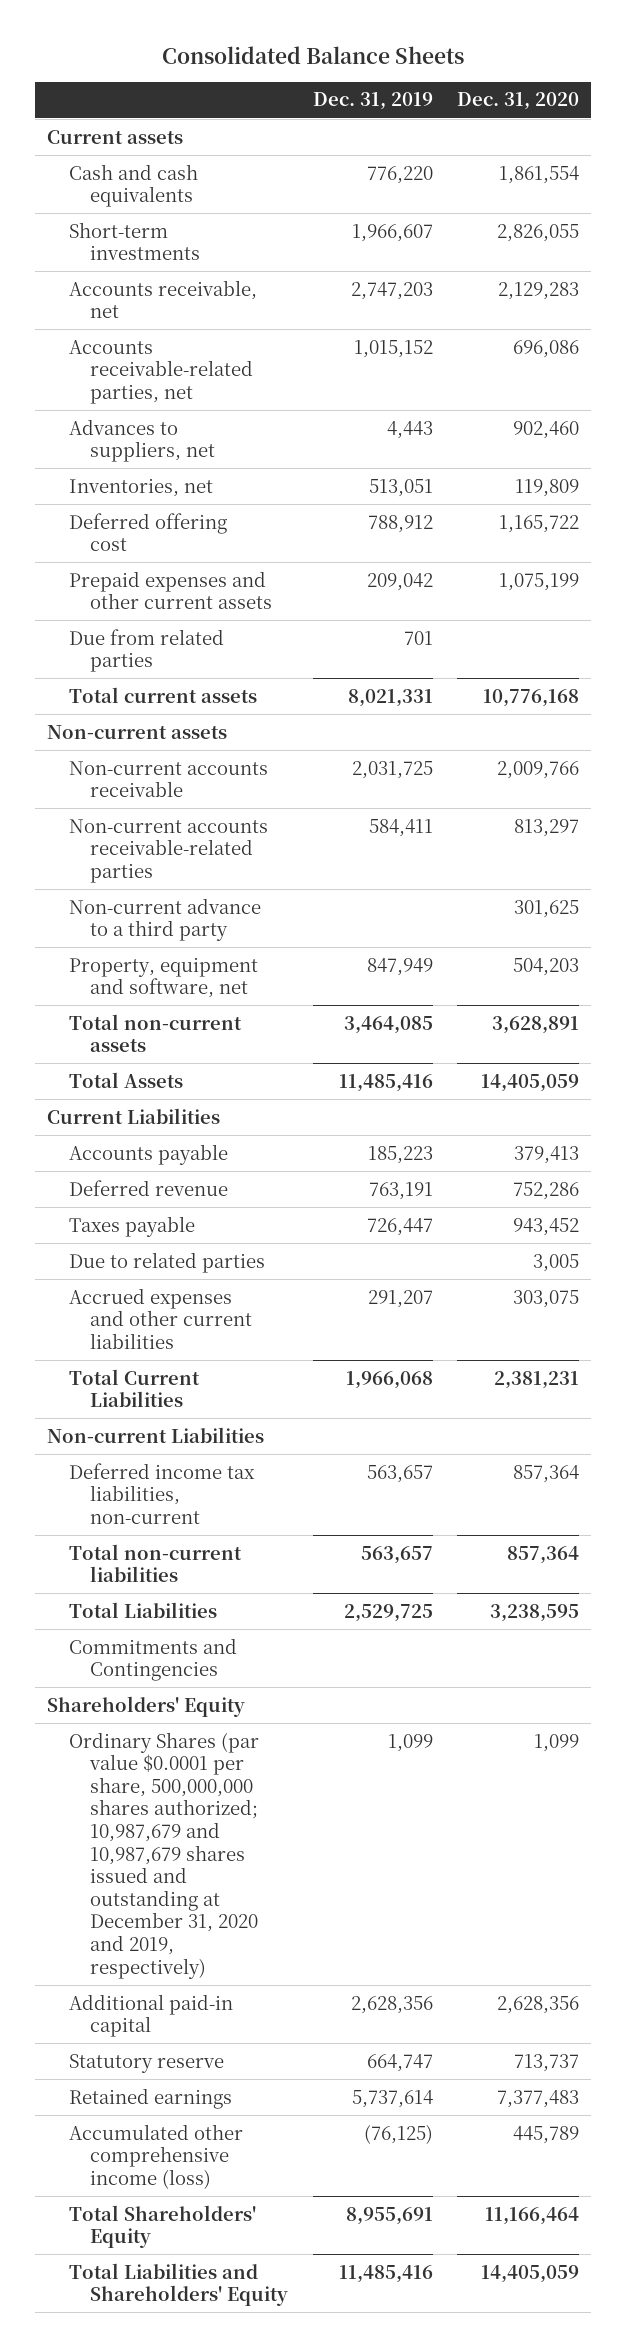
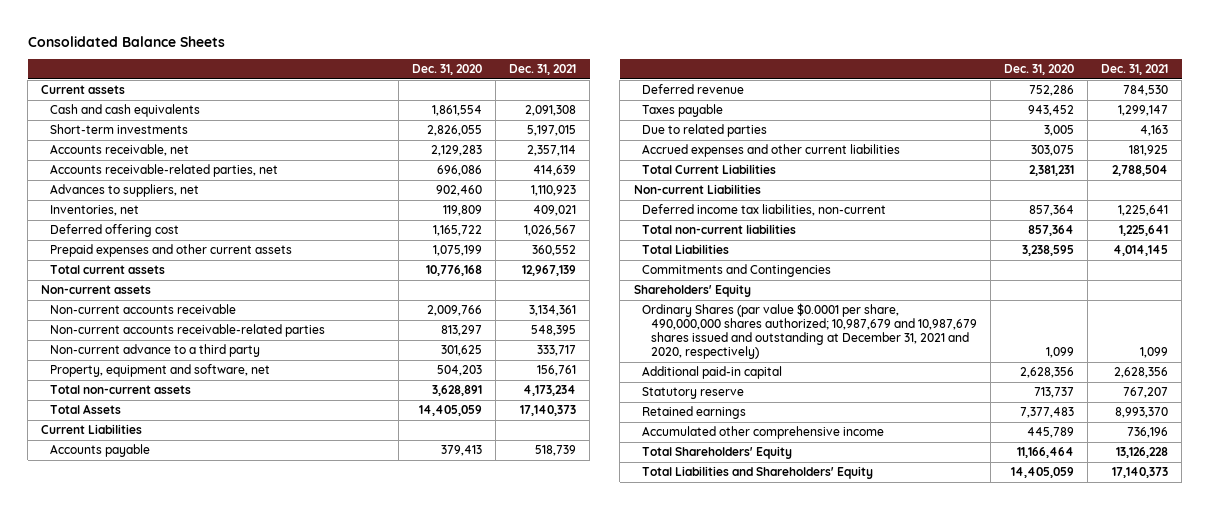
[312,92,433,111] Dec. 31, 2019 -> none
none -> [509,64,577,76] Dec. 31, 2021
[68,628,224,673] Due from related parties -> none
[68,1731,259,1979] Ordinary Shares (par value $0.0001 per share, 500,000,000 shares authorized; 10,987,679 and 10,987,679 shares issued and outstanding at December 31, 2020 and 2019, respectively) -> [642,303,978,360] Ordinary Shares (par value $0.0001 per share, 490,000,000 shares authorized; 10,987,679 and 10,987,679 shares issued and outstanding at December 31, 2021 and 2020, respectively)
[68,2123,243,2189] Accumulated other comprehensive income (loss) -> [642,426,885,440] Accumulated other comprehensive income

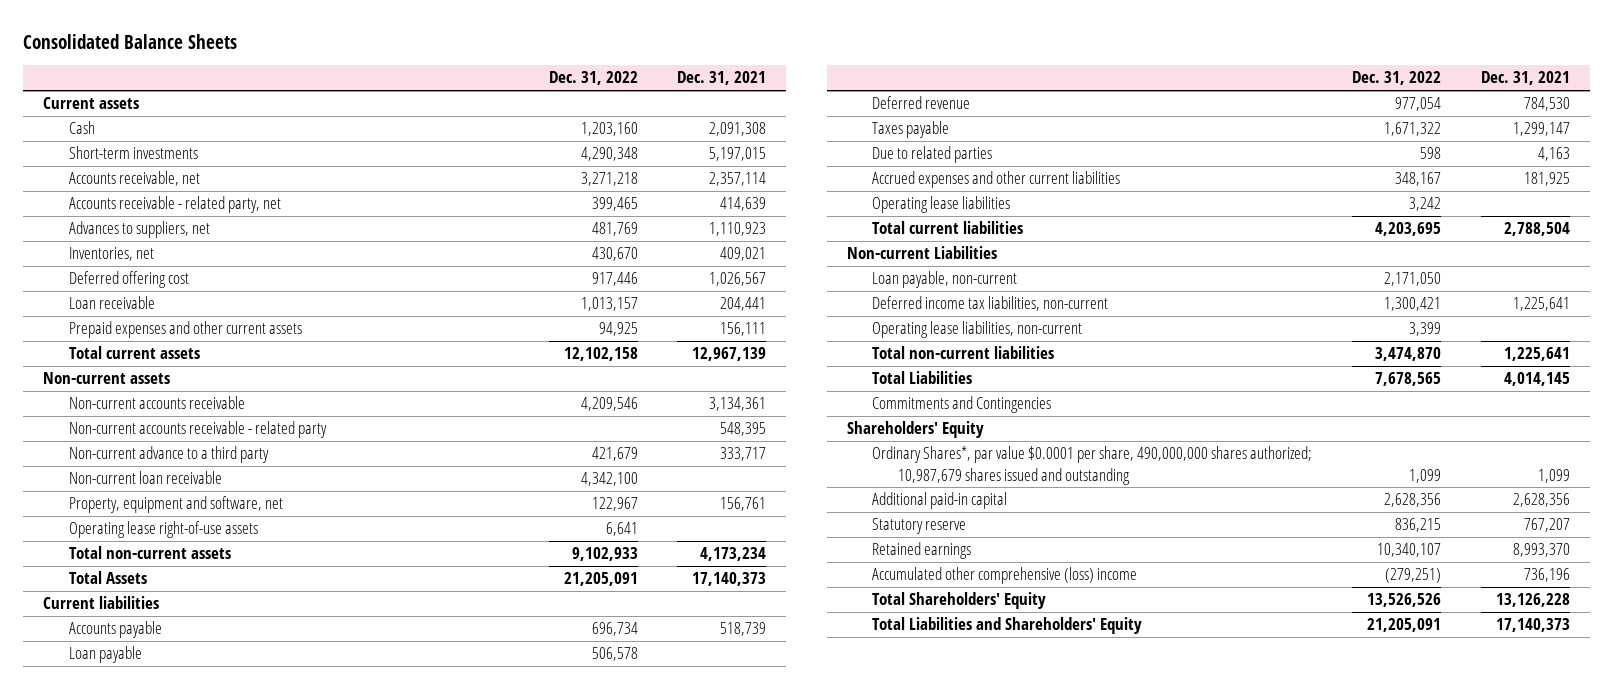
[412,64,483,76] Dec. 31, 2020 -> none
none -> [548,71,638,86] Dec. 31, 2022
[50,104,201,118] Cash and cash equivalents -> [69,121,96,135] Cash
[50,164,279,178] Accounts receivable-related parties, net -> [69,196,282,214] Accounts receivable - related party, net
none -> [69,296,156,310] Loan receivable
[532,245,577,257] 360,552 -> [720,322,767,337] 156,111
[50,324,326,338] Non-current accounts receivable-related parties -> [69,421,328,439] Non-current accounts receivable - related party
none -> [69,471,223,485] Non-current loan receivable
none -> [69,521,259,539] Operating lease right-of-use assets
[41,424,143,435] Current Liabilities -> [43,596,160,610] Current liabilities
none -> [69,646,143,664] Loan payable
none -> [872,196,1011,214] Operating lease liabilities
[642,164,777,175] Total Current Liabilities -> [872,221,1024,235] Total current liabilities
none -> [872,271,1018,289] Loan payable, non-current
none -> [872,321,1083,339] Operating lease liabilities, non-current
[642,303,978,360] Ordinary Shares (par value $0.0001 per share, 490,000,000 shares authorized; 10,987,679 and 10,987,679 shares issued and outstanding at December 31, 2021 and 2020, respectively) -> [872,446,1313,485] Ordinary Shares*, par value $0.0001 per share, 490,000,000 shares authorized; 10,987,679 shares issued and outstanding
[642,426,885,440] Accumulated other comprehensive income -> [872,567,1138,585] Accumulated other comprehensive (loss) income

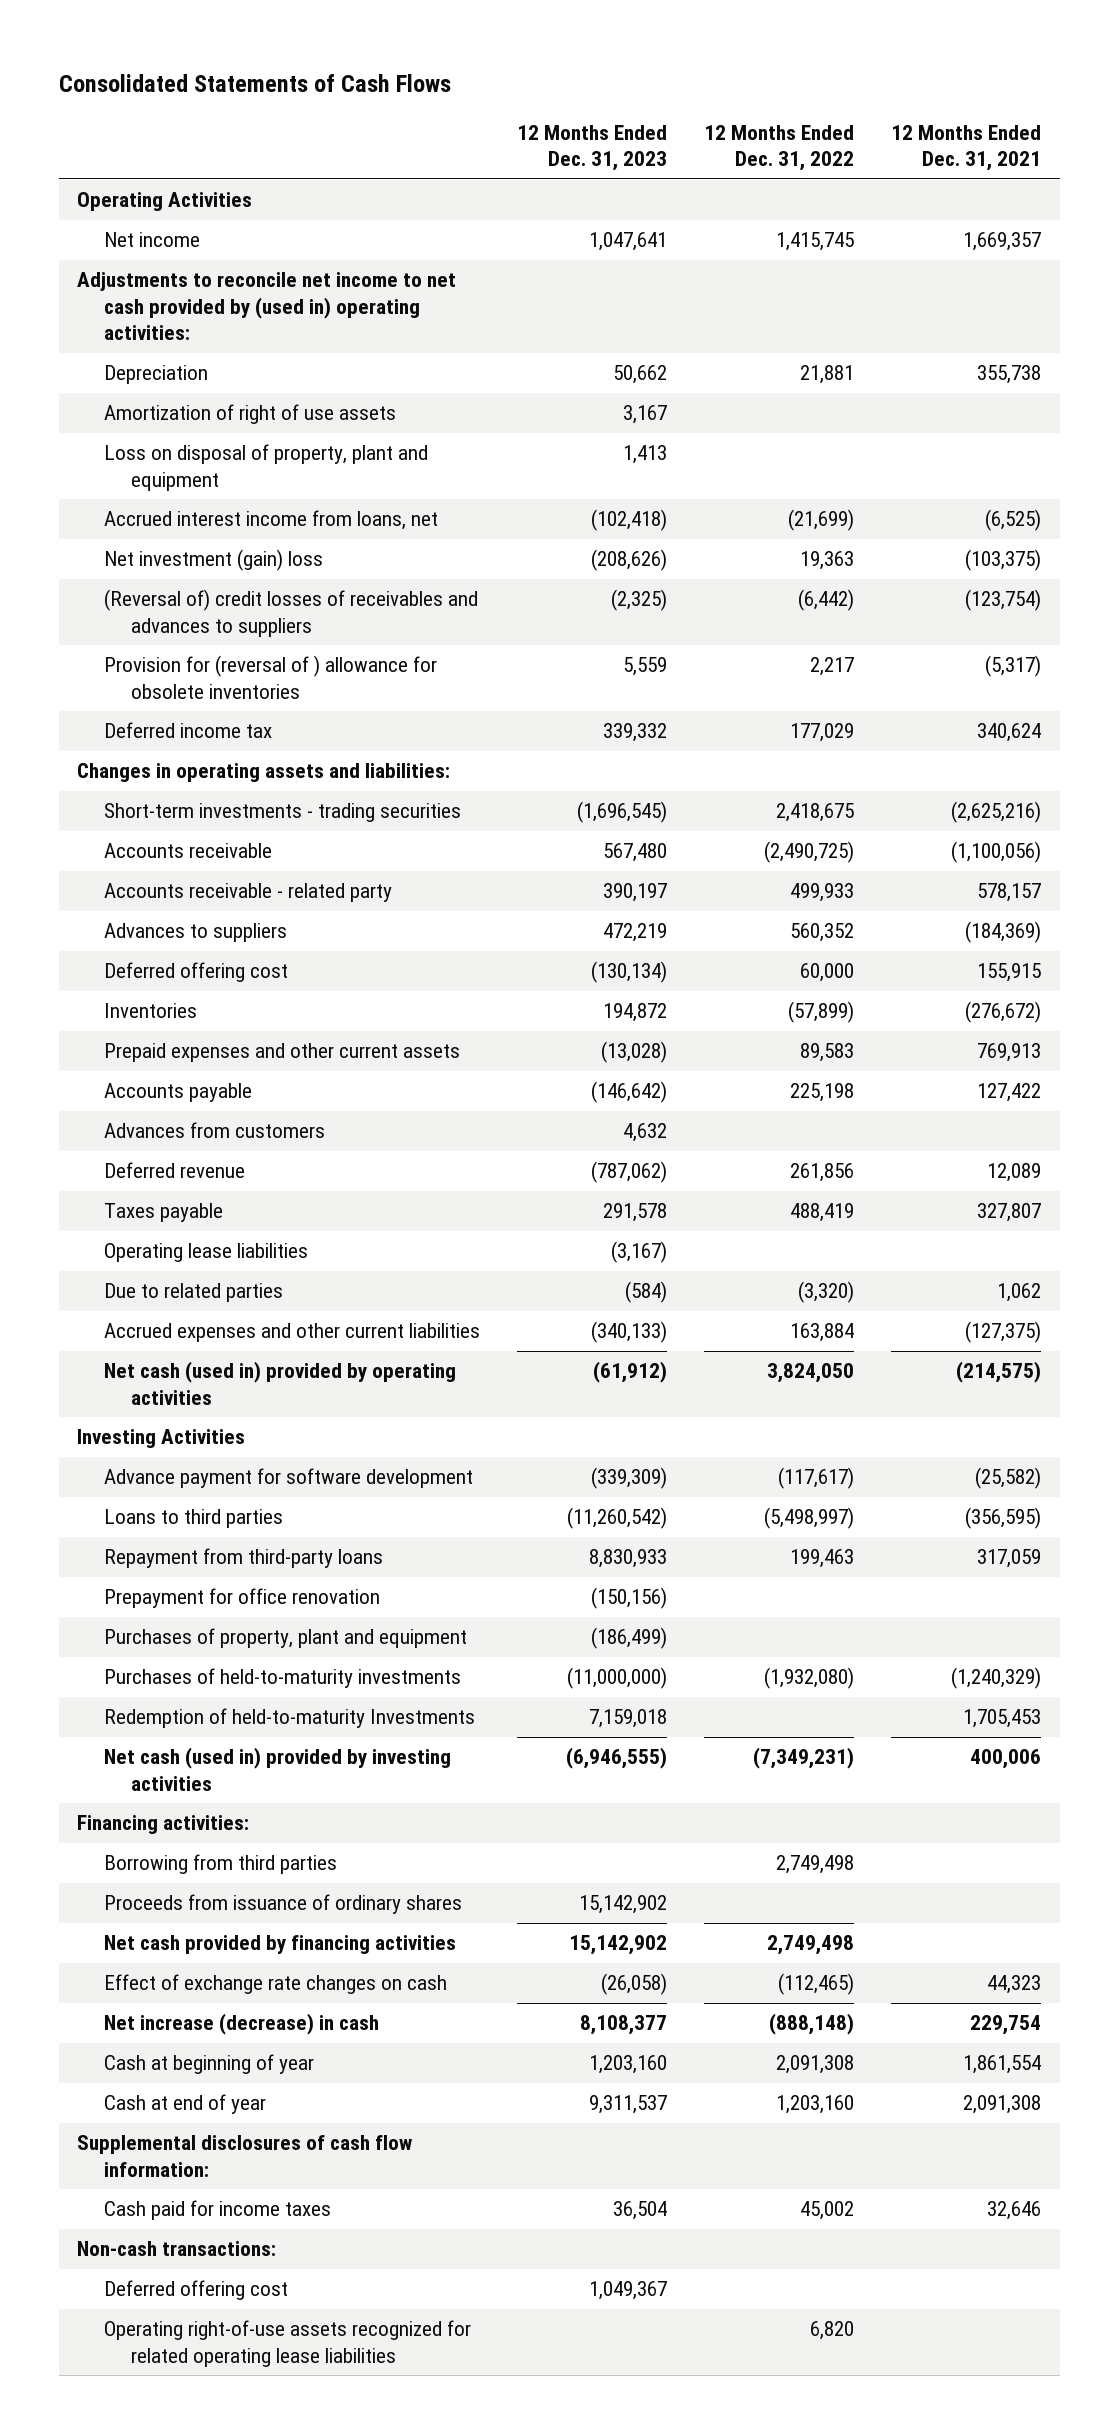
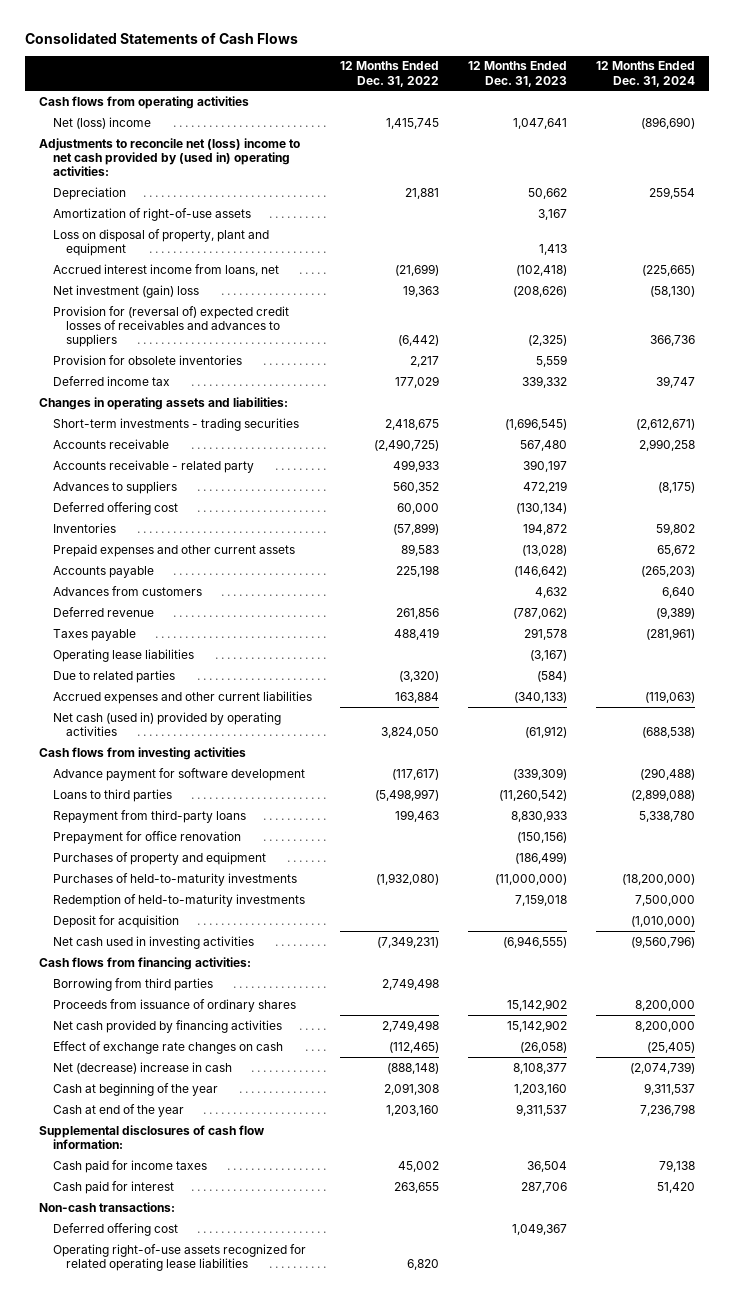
[891,124,1042,172] 12 Months Ended Dec. 31, 2021 -> none
none -> [595,61,695,87] 12 Months Ended Dec. 31, 2024
[77,192,253,212] Operating Activities -> [39,95,250,109] Cash flows from operating activities
[104,232,201,248] Net income -> [52,116,151,129] Net (loss) income
[77,272,457,341] Adjustments to reconcile net income to net cash provided by (used in) operating activities: -> [39,137,301,176] Adjustments to reconcile net (loss) income to net cash provided by (used in) operating activities:
[104,404,397,425] Amortization of right of use assets -> [52,207,251,221] Amortization of right-of-use assets
[104,589,479,637] (Reversal of) credit losses of receivables and advances to suppliers -> [52,305,289,347] Provision for (reversal of) expected credit losses of receivables and advances to suppliers
[104,655,438,699] Provision for (reversal of ) allowance for obsolete inventories -> [52,354,242,365] Provision for obsolete inventories
[77,1429,246,1449] Investing Activities -> [39,746,247,760] Cash flows from investing activities
[104,1628,468,1649] Purchases of property, plant and equipment -> [52,851,266,865] Purchases of property and equipment
[104,1708,476,1729] Redemption of held-to-maturity Investments -> [52,893,305,907] Redemption of held-to-maturity investments
none -> [52,914,179,928] Deposit for acquisition
[104,1747,452,1791] Net cash (used in) provided by investing activities -> [52,935,254,949] Net cash used in investing activities
[77,1815,250,1835] Financing activities: -> [39,956,252,970] Cash flows from financing activities:
[104,2013,380,2036] Net increase (decrease) in cash -> [52,1061,232,1074] Net (decrease) increase in cash
[104,2054,315,2075] Cash at beginning of year -> [52,1082,218,1096] Cash at beginning of the year
[104,2094,267,2115] Cash at end of year -> [52,1103,184,1117] Cash at end of the year
none -> [52,1180,174,1194] Cash paid for interest

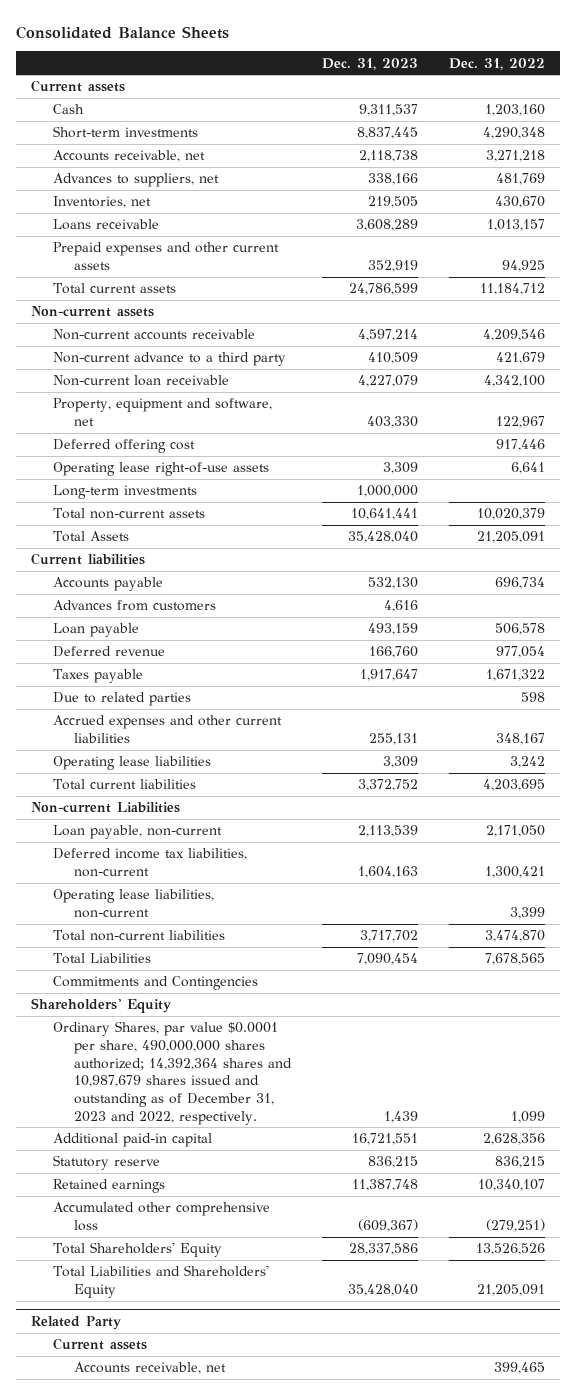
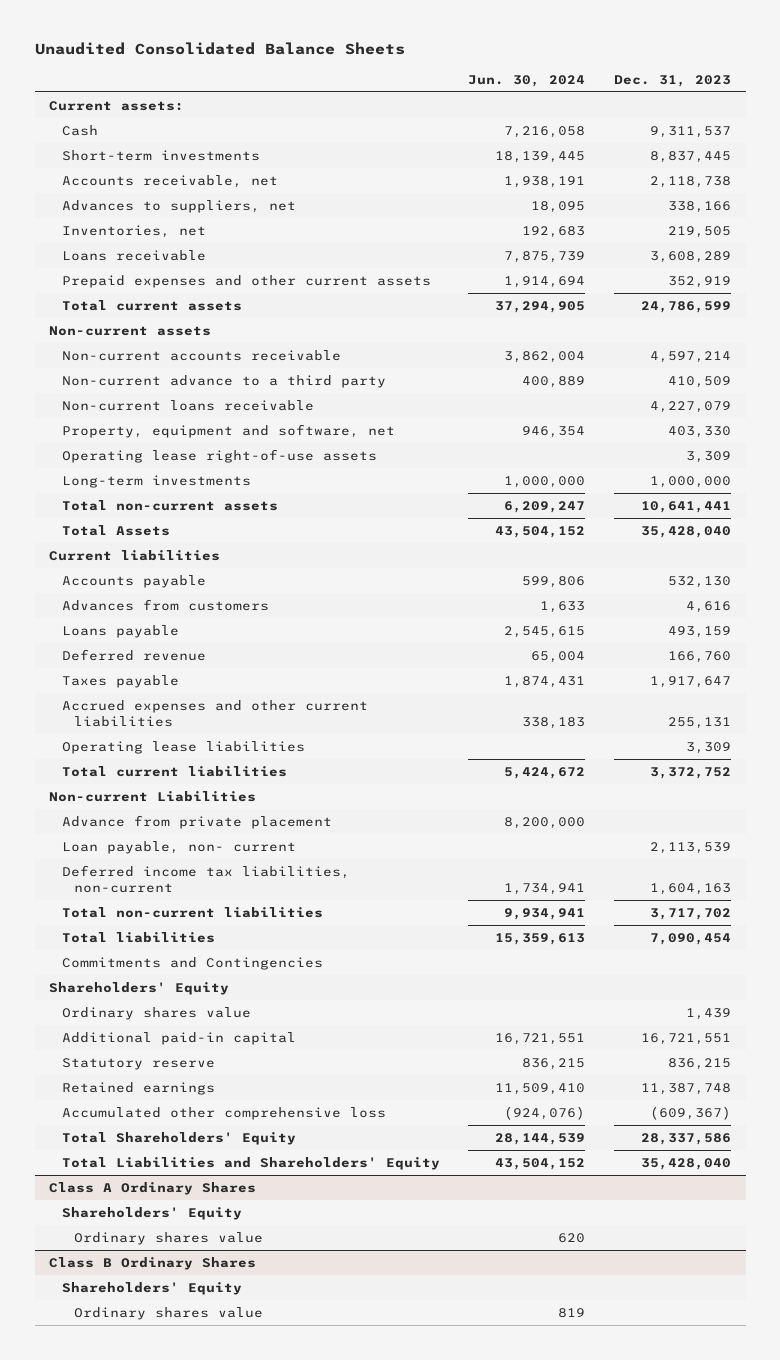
[15,25,229,39] Consolidated Balance Sheets -> [34,42,405,56] Unaudited Consolidated Balance Sheets
[448,57,545,70] Dec. 31, 2022 -> none
none -> [468,74,586,87] Jun. 30, 2024
[31,80,126,93] Current assets -> [49,100,185,111] Current assets:
[52,375,229,387] Non-current loan receivable -> [61,399,314,411] Non-current loans receivable
[52,439,195,454] Deferred offering cost -> none
[52,623,139,638] Loan payable -> [61,624,179,638] Loans payable
[52,692,191,707] Due to related parties -> none
none -> [61,814,332,829] Advance from private placement
[52,825,222,840] Loan payable, non-current -> [61,840,296,854] Loan payable, non- current
[52,889,214,918] Operating lease liabilities, non-current -> none
[52,953,151,965] Total Liabilities -> [61,931,215,943] Total liabilities
[52,1021,293,1125] Ordinary Shares, par value $0.0001 per share, 490,000,000 shares authorized; 14,392,364 shares and 10,987,679 shares issued and outstanding as of December 31, 2023 and 2022, respectively. -> [61,1006,251,1020] Ordinary shares value
[31,1316,122,1331] Related Party -> none
[52,1338,147,1351] Current assets -> none
[74,1362,227,1375] Accounts receivable, net -> none
none -> [49,1181,257,1195] Class A Ordinary Shares
none -> [61,1206,242,1220] Shareholders' Equity
none -> [74,1231,264,1245] Ordinary shares value
none -> [49,1256,257,1270] Class B Ordinary Shares
none -> [61,1281,242,1295] Shareholders' Equity
none -> [74,1306,264,1320] Ordinary shares value

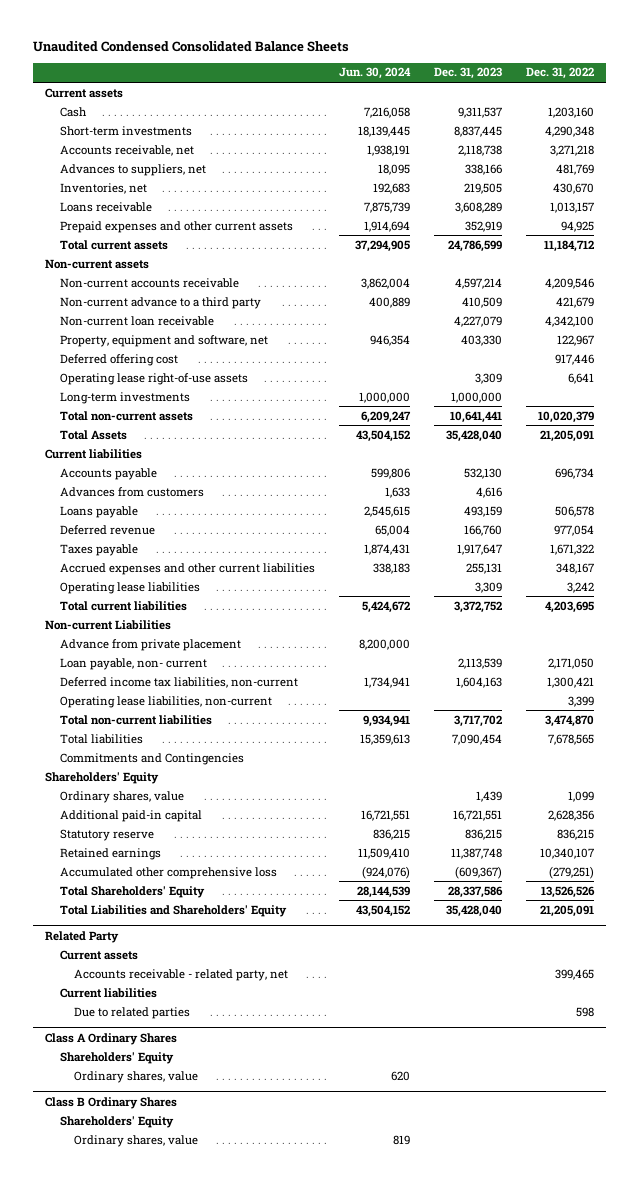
[34,42,405,56] Unaudited Consolidated Balance Sheets -> [33,41,350,53] Unaudited Condensed Consolidated Balance Sheets
none -> [525,67,594,80] Dec. 31, 2022
[49,100,185,111] Current assets: -> [45,87,124,98] Current assets
[61,399,314,411] Non-current loans receivable -> [59,315,214,326] Non-current loan receivable
none -> [59,353,178,366] Deferred offering cost
none -> [59,695,272,708] Operating lease liabilities, non-current
[61,1006,251,1020] Ordinary shares value -> [59,790,184,803] Ordinary shares, value
none -> [45,930,120,943] Related Party
none -> [59,949,138,960] Current assets
none -> [73,968,288,981] Accounts receivable - related party, net
none -> [59,987,157,998] Current liabilities
none -> [73,1006,190,1019] Due to related parties
[74,1231,264,1245] Ordinary shares value -> [73,1070,198,1083] Ordinary shares, value
[74,1306,264,1320] Ordinary shares value -> [73,1134,198,1147] Ordinary shares, value

